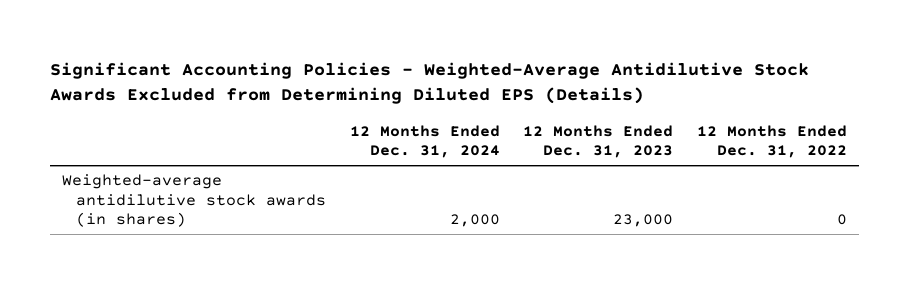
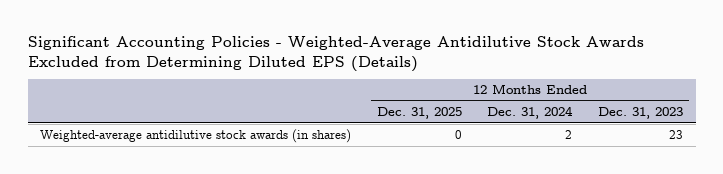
[697,124,848,159] 12 Months Ended Dec. 31, 2022 -> none
none -> [376,106,462,119] Dec. 31, 2025
[449,214,500,228] 2,000 -> [565,130,573,140] 2
[613,214,674,228] 23,000 -> [668,130,683,140] 23

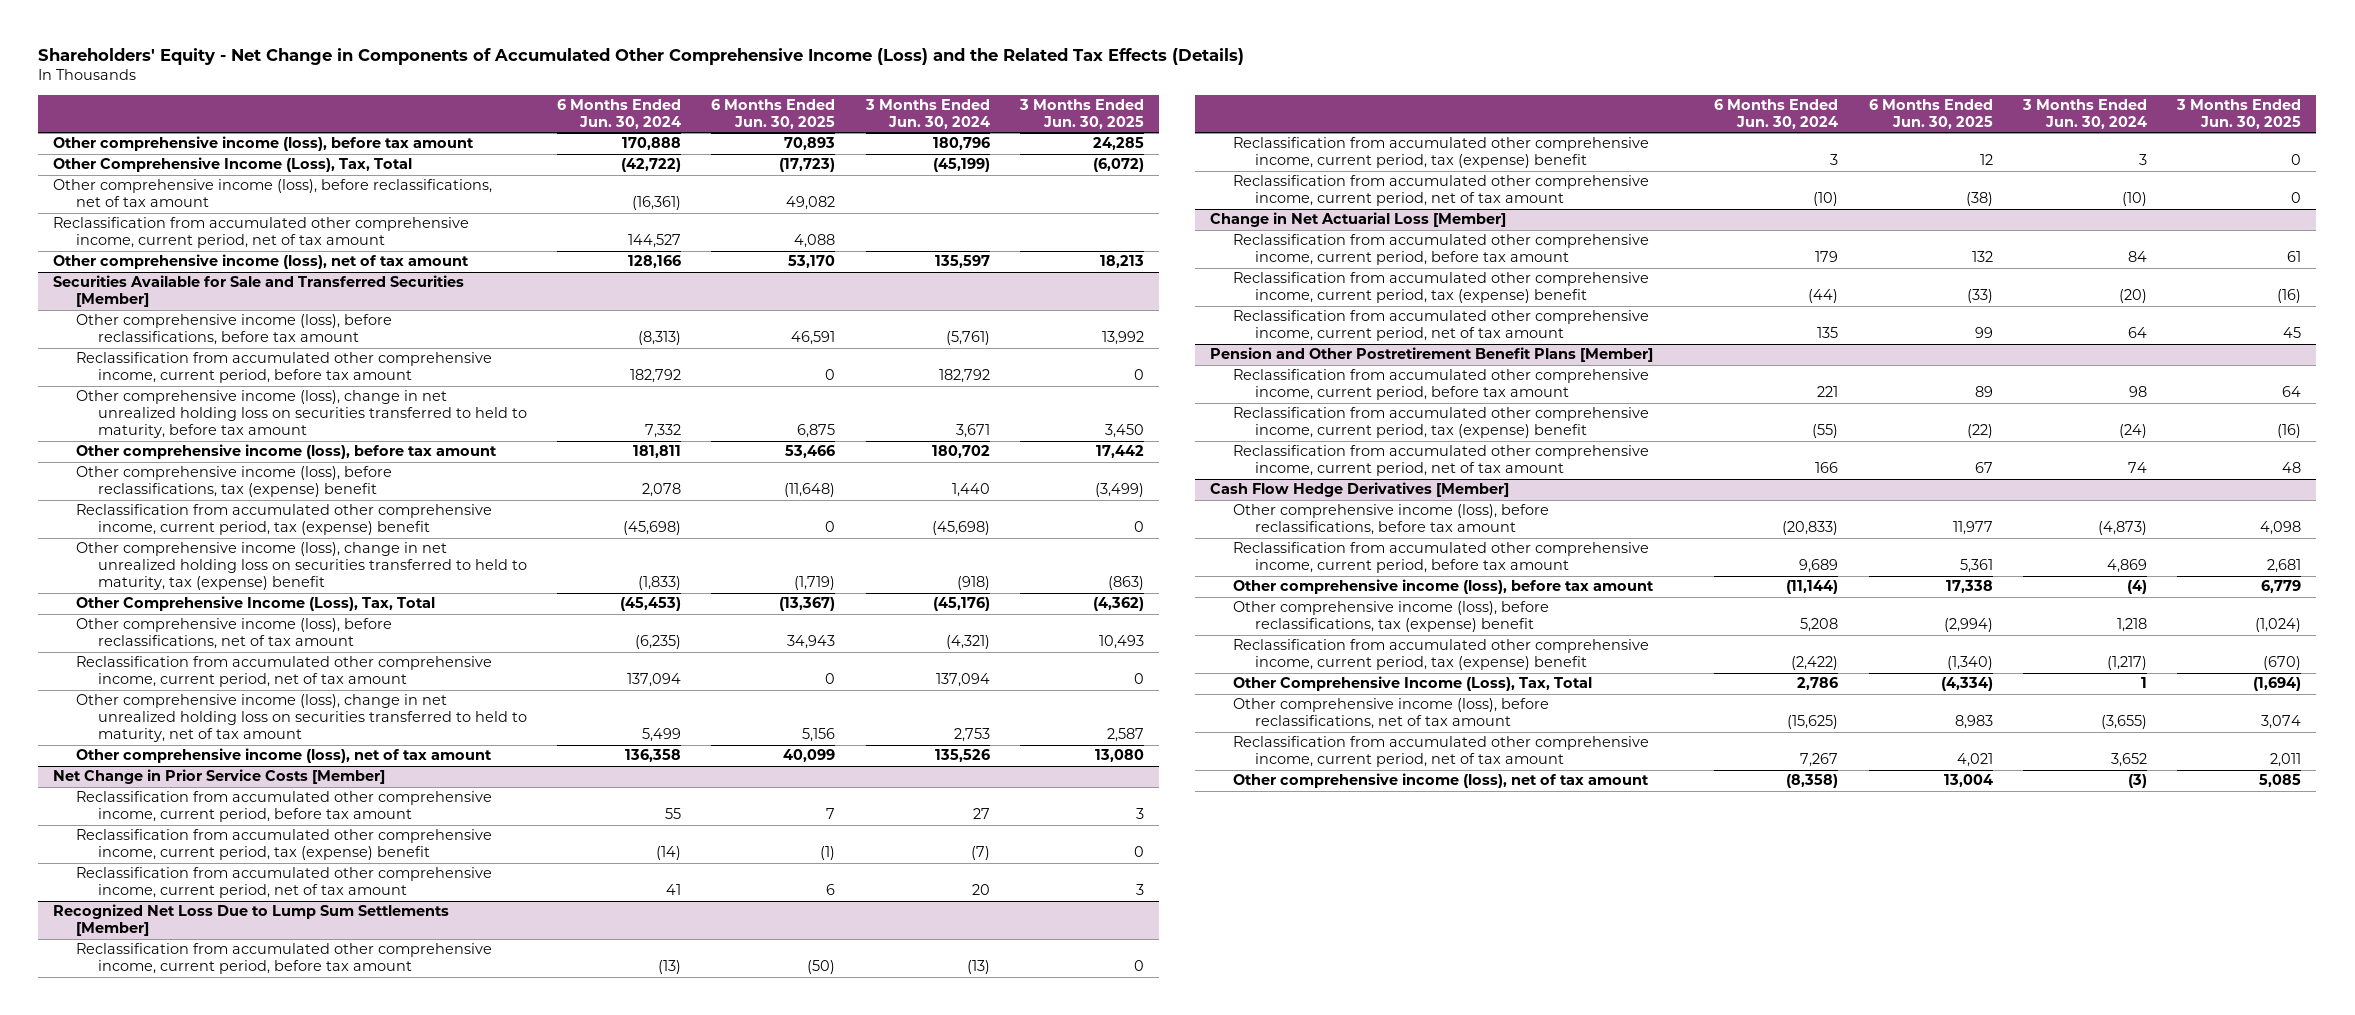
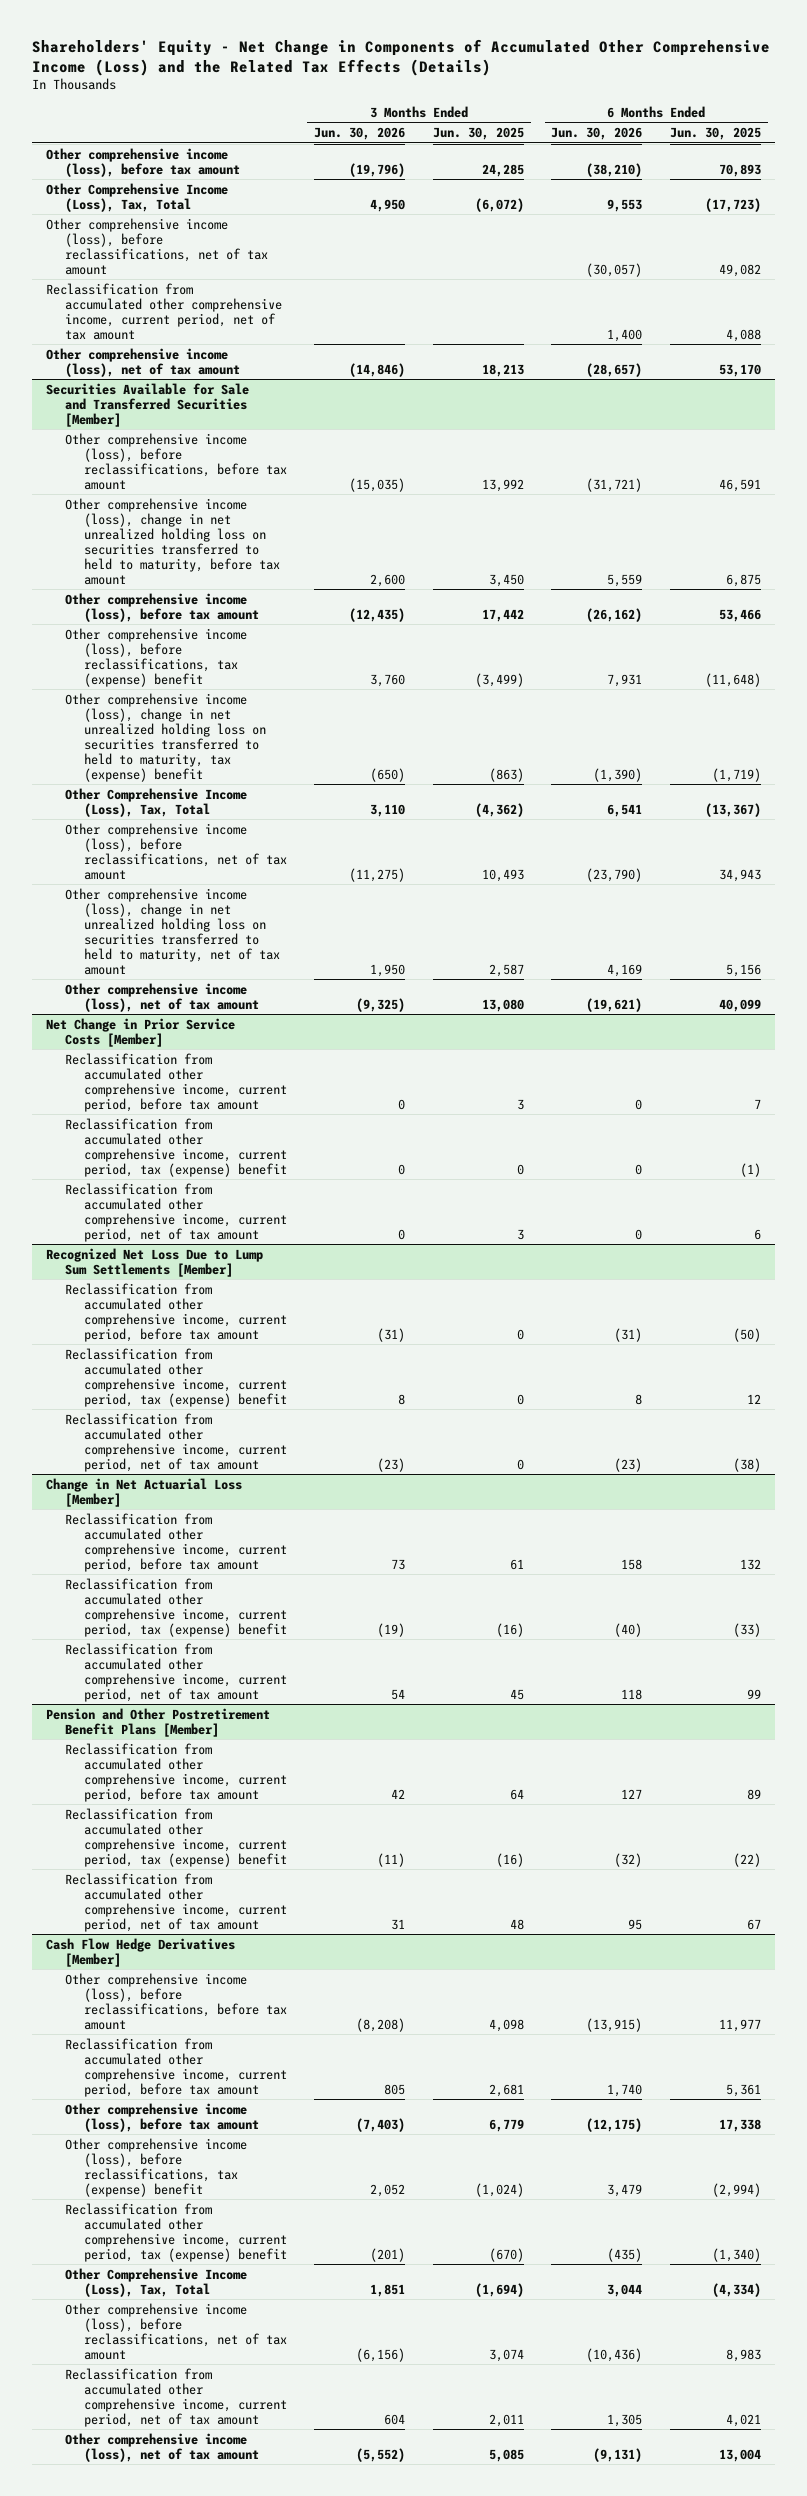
[557,99,682,130] 6 Months Ended Jun. 30, 2024 -> none
[864,99,990,130] 3 Months Ended Jun. 30, 2024 -> none
none -> [314,127,406,141] Jun. 30, 2026
none -> [551,127,643,141] Jun. 30, 2026
[75,352,492,384] Reclassification from accumulated other comprehensive income, current period, before tax amount -> none
[75,504,492,536] Reclassification from accumulated other comprehensive income, current period, tax (expense) benefit -> none
[75,656,492,688] Reclassification from accumulated other comprehensive income, current period, net of tax amount -> none

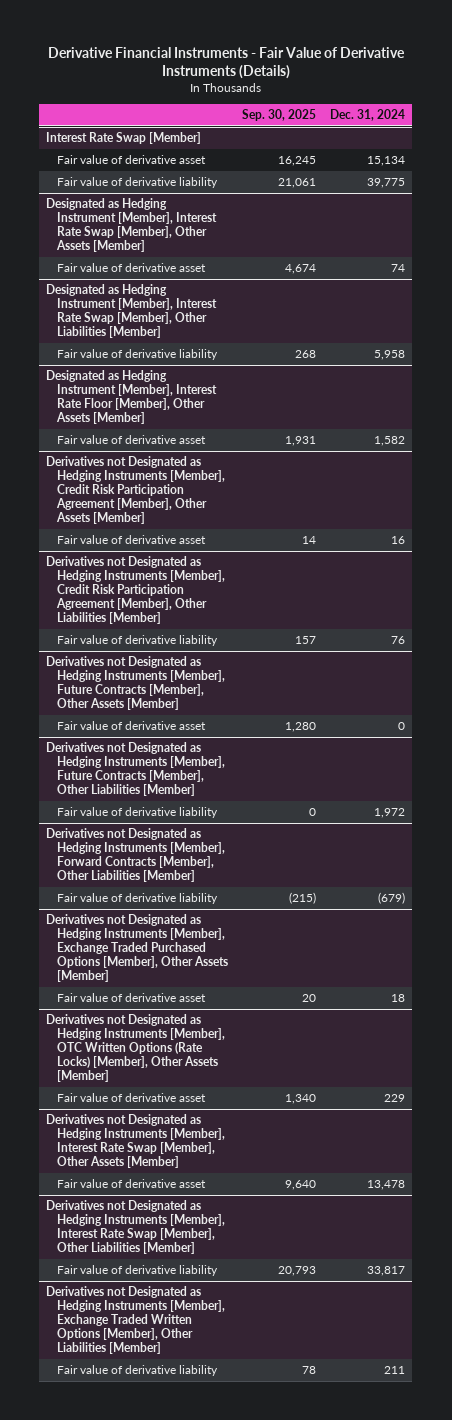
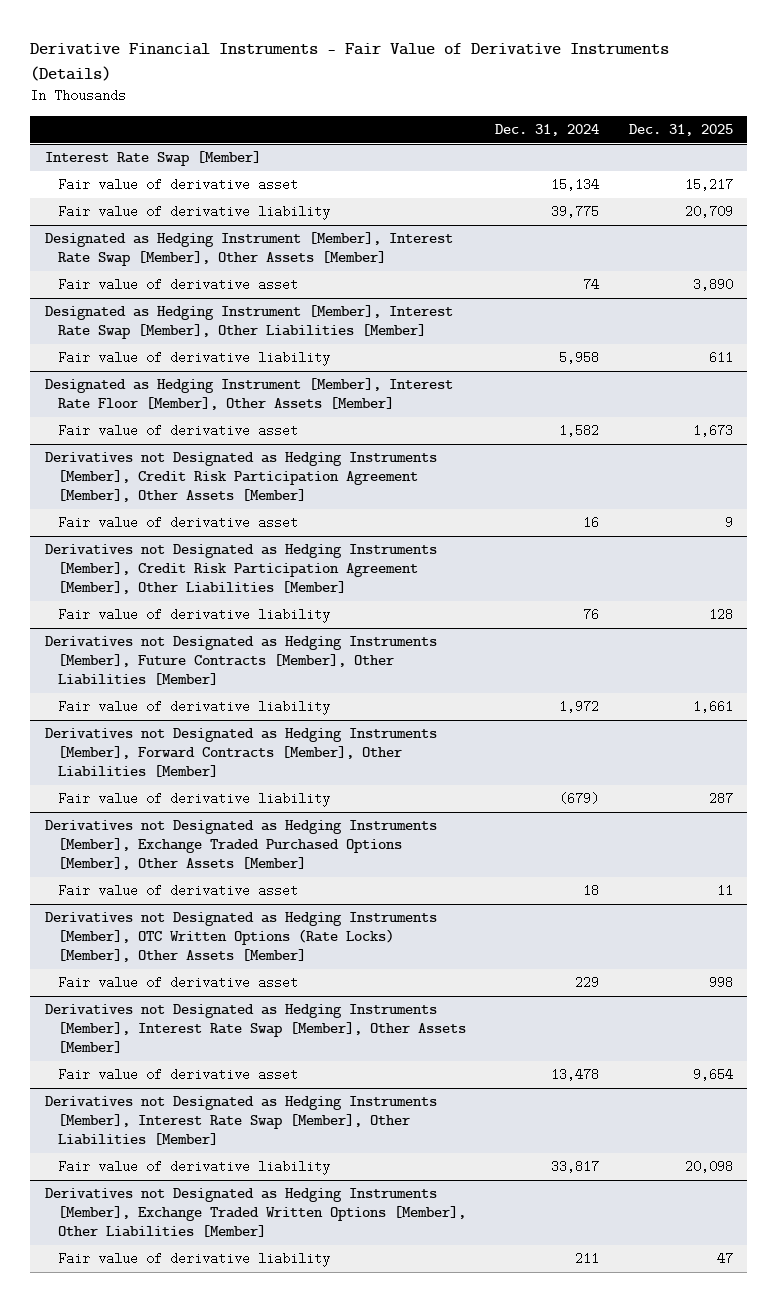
[241,109,316,122] Sep. 30, 2025 -> none
none -> [628,124,733,137] Dec. 31, 2025
[46,656,225,711] Derivatives not Designated as Hedging Instruments [Member], Future Contracts [Member], Other Assets [Member] -> none
[56,721,206,731] Fair value of derivative asset -> none

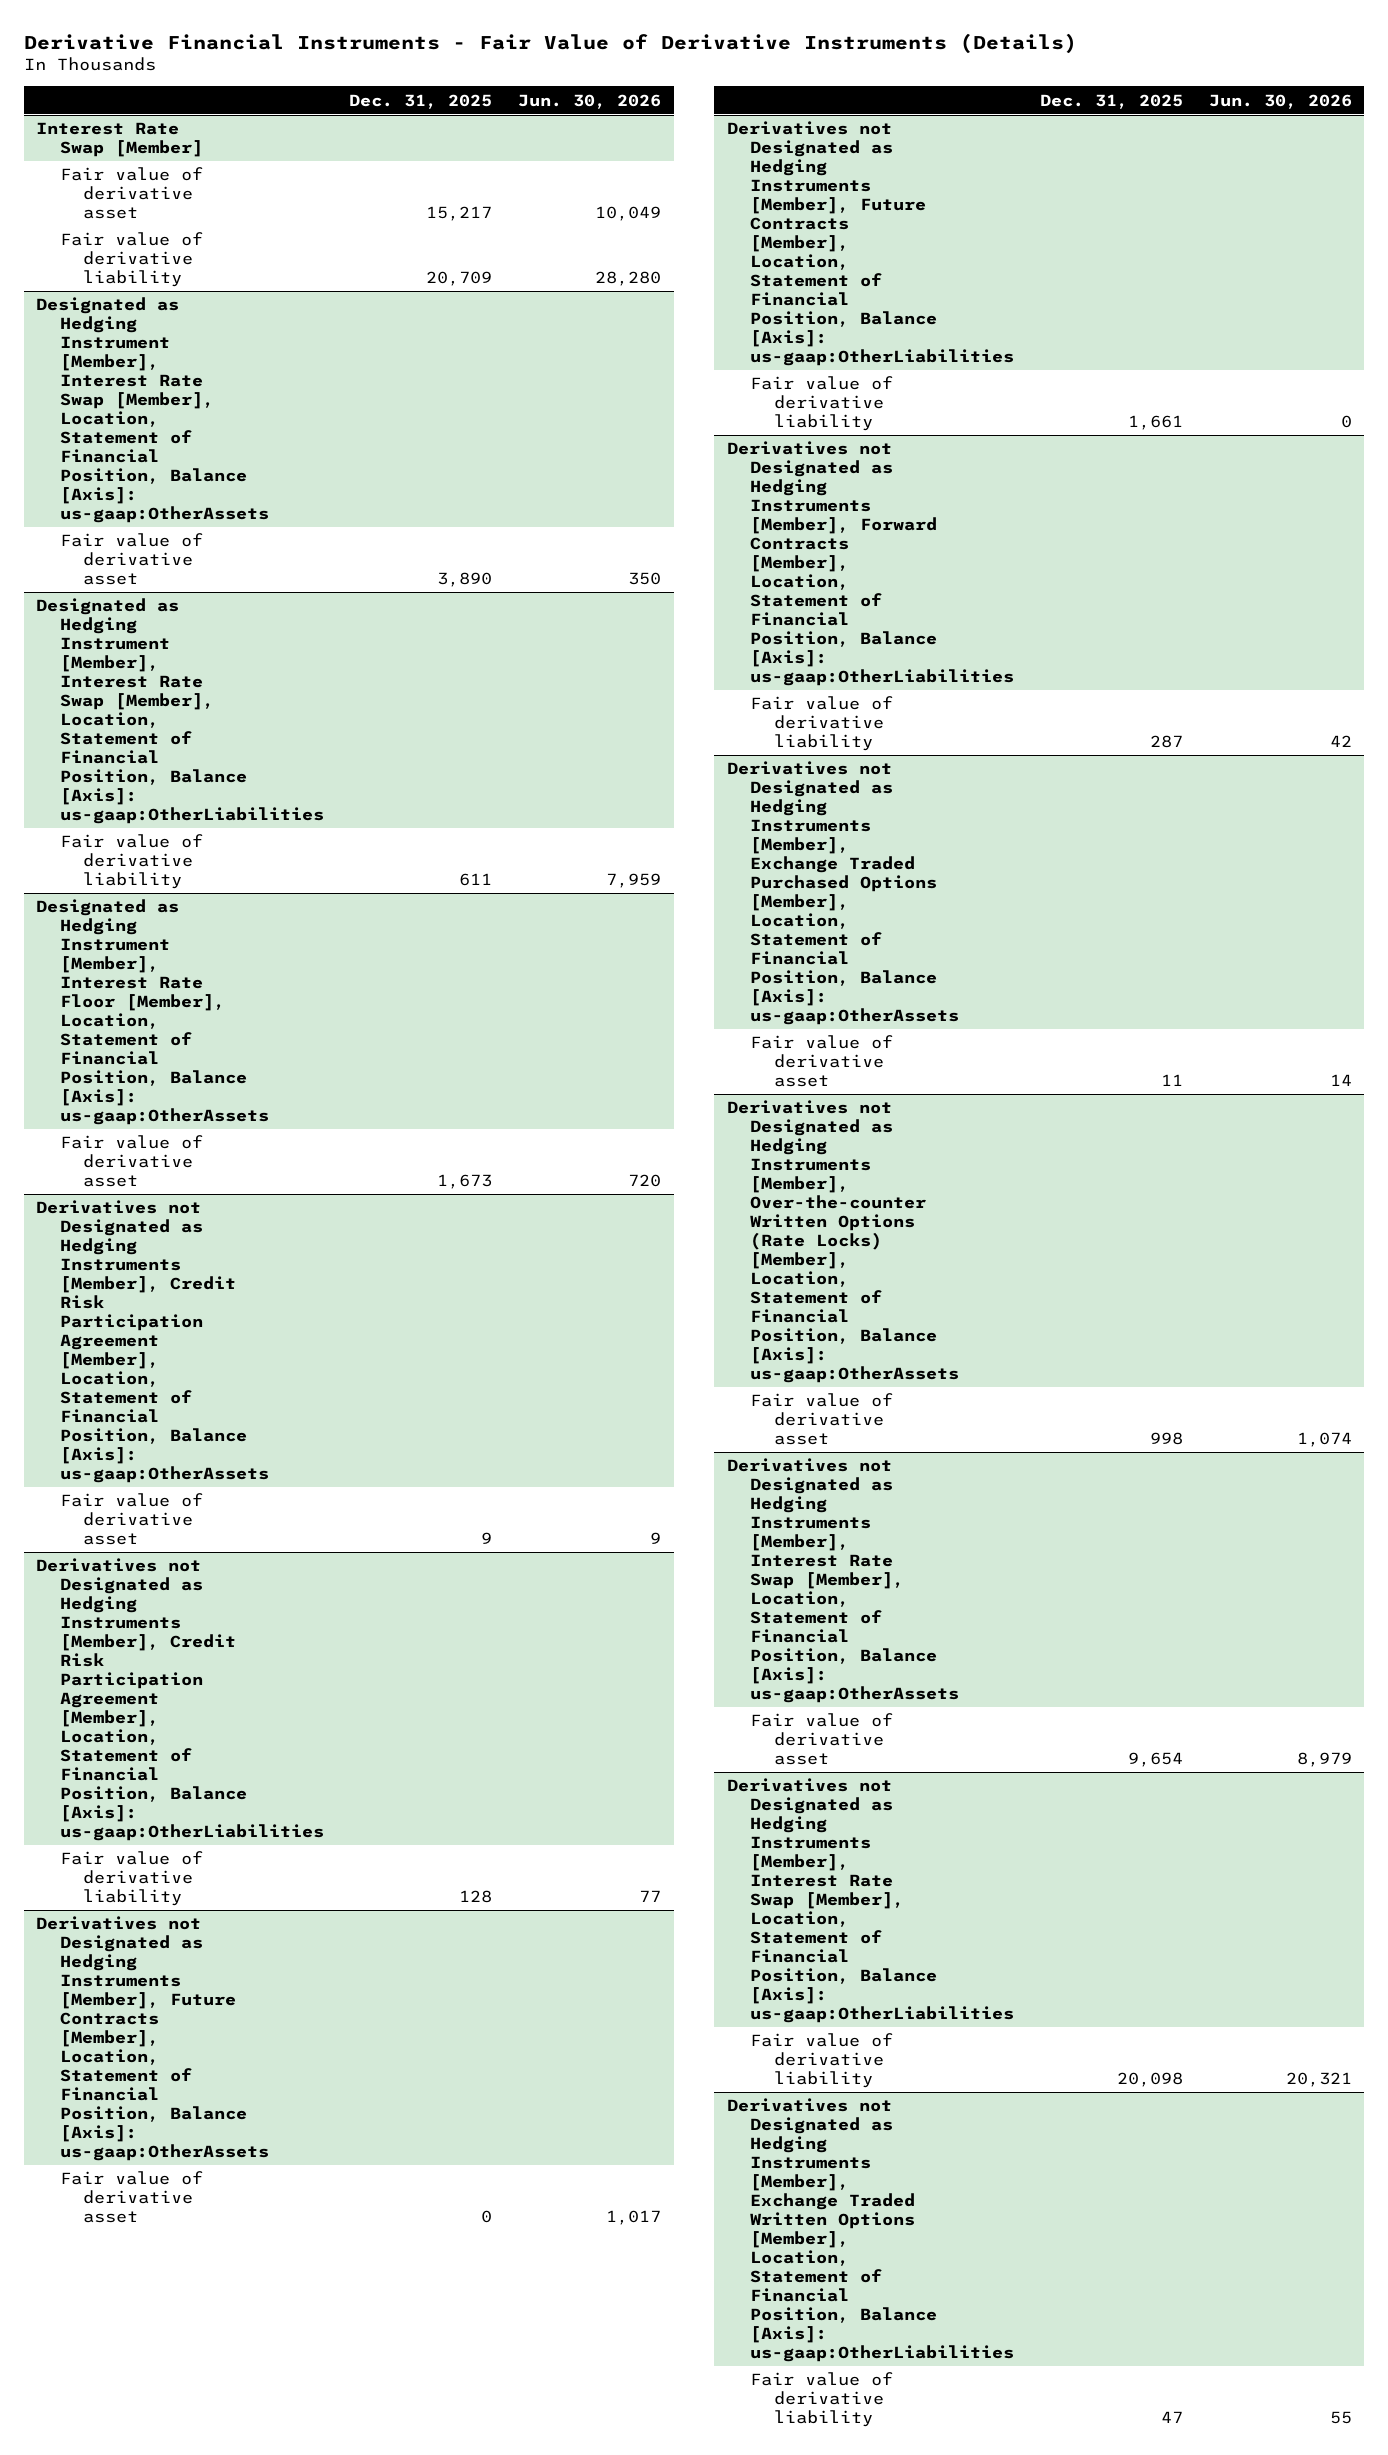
[495,124,600,137] Dec. 31, 2024 -> none
none -> [518,93,662,109] Jun. 30, 2026
[44,232,453,267] Designated as Hedging Instrument [Member], Interest Rate Swap [Member], Other Assets [Member] -> none
none -> [36,297,269,523] Designated as Hedging Instrument [Member], Interest Rate Swap [Member], Location, Statement of Financial Position, Balance [Axis]: us-gaap:OtherAssets
[44,305,453,340] Designated as Hedging Instrument [Member], Interest Rate Swap [Member], Other Liabilities [Member] -> none
none -> [36,598,324,824] Designated as Hedging Instrument [Member], Interest Rate Swap [Member], Location, Statement of Financial Position, Balance [Axis]: us-gaap:OtherLiabilities
[44,378,453,411] Designated as Hedging Instrument [Member], Interest Rate Floor [Member], Other Assets [Member] -> none
none -> [36,899,269,1125] Designated as Hedging Instrument [Member], Interest Rate Floor [Member], Location, Statement of Financial Position, Balance [Axis]: us-gaap:OtherAssets
[44,452,437,503] Derivatives not Designated as Hedging Instruments [Member], Credit Risk Participation Agreement [Member], Other Assets [Member] -> none
none -> [36,1200,269,1483] Derivatives not Designated as Hedging Instruments [Member], Credit Risk Participation Agreement [Member], Location, Statement of Financial Position, Balance [Axis]: us-gaap:OtherAssets
[44,544,437,595] Derivatives not Designated as Hedging Instruments [Member], Credit Risk Participation Agreement [Member], Other Liabilities [Member] -> none
none -> [36,1558,324,1841] Derivatives not Designated as Hedging Instruments [Member], Credit Risk Participation Agreement [Member], Location, Statement of Financial Position, Balance [Axis]: us-gaap:OtherLiabilities
[44,636,437,686] Derivatives not Designated as Hedging Instruments [Member], Future Contracts [Member], Other Liabilities [Member] -> none
none -> [36,1916,269,2161] Derivatives not Designated as Hedging Instruments [Member], Future Contracts [Member], Location, Statement of Financial Position, Balance [Axis]: us-gaap:OtherAssets
none -> [59,2171,203,2224] Fair value of derivative asset
none -> [726,121,1015,366] Derivatives not Designated as Hedging Instruments [Member], Future Contracts [Member], Location, Statement of Financial Position, Balance [Axis]: us-gaap:OtherLiabilities
[44,728,437,778] Derivatives not Designated as Hedging Instruments [Member], Forward Contracts [Member], Other Liabilities [Member] -> none
none -> [726,441,1015,686] Derivatives not Designated as Hedging Instruments [Member], Forward Contracts [Member], Location, Statement of Financial Position, Balance [Axis]: us-gaap:OtherLiabilities
[44,820,437,871] Derivatives not Designated as Hedging Instruments [Member], Exchange Traded Purchased Options [Member], Other Assets [Member] -> none
none -> [726,761,960,1025] Derivatives not Designated as Hedging Instruments [Member], Exchange Traded Purchased Options [Member], Location, Statement of Financial Position, Balance [Axis]: us-gaap:OtherAssets
[44,912,437,963] Derivatives not Designated as Hedging Instruments [Member], OTC Written Options (Rate Locks) [Member], Other Assets [Member] -> none
none -> [726,1100,960,1383] Derivatives not Designated as Hedging Instruments [Member], Over-the-counter Written Options (Rate Locks) [Member], Location, Statement of Financial Position, Balance [Axis]: us-gaap:OtherAssets
[44,1004,466,1054] Derivatives not Designated as Hedging Instruments [Member], Interest Rate Swap [Member], Other Assets [Member] -> none
none -> [726,1458,960,1703] Derivatives not Designated as Hedging Instruments [Member], Interest Rate Swap [Member], Location, Statement of Financial Position, Balance [Axis]: us-gaap:OtherAssets
[44,1096,437,1146] Derivatives not Designated as Hedging Instruments [Member], Interest Rate Swap [Member], Other Liabilities [Member] -> none
none -> [726,1778,1015,2023] Derivatives not Designated as Hedging Instruments [Member], Interest Rate Swap [Member], Location, Statement of Financial Position, Balance [Axis]: us-gaap:OtherLiabilities
[44,1188,466,1238] Derivatives not Designated as Hedging Instruments [Member], Exchange Traded Written Options [Member], Other Liabilities [Member] -> none
none -> [726,2098,1015,2362] Derivatives not Designated as Hedging Instruments [Member], Exchange Traded Written Options [Member], Location, Statement of Financial Position, Balance [Axis]: us-gaap:OtherLiabilities

